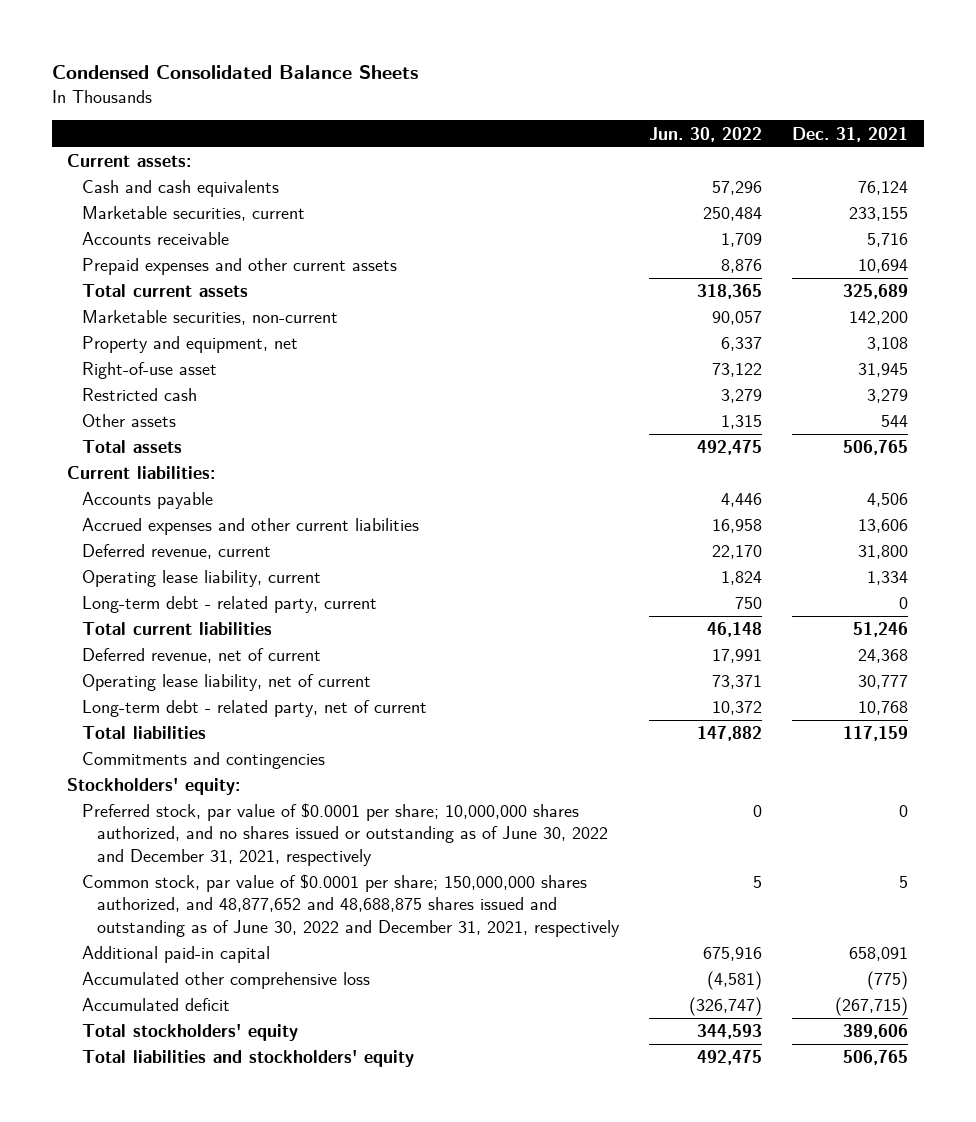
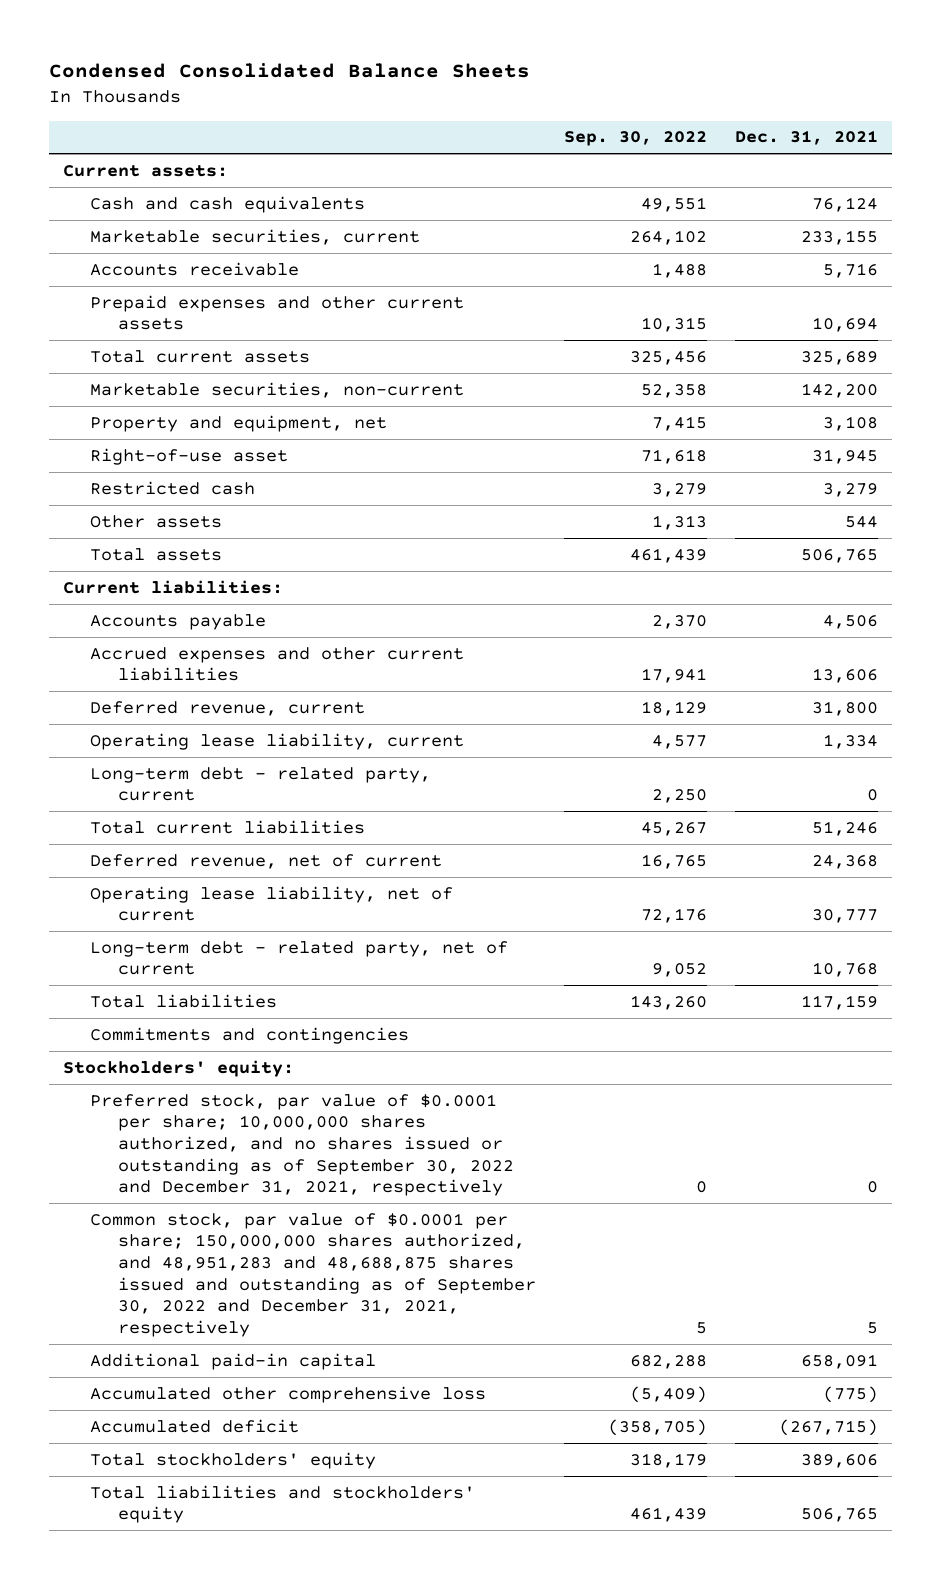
[649,126,763,142] Jun. 30, 2022 -> none
none -> [564,131,708,147] Sep. 30, 2022
[82,803,609,866] Preferred stock, par value of $0.0001 per share; 10,000,000 shares authorized, and no shares issued or outstanding as of June 30, 2022 and December 31, 2021, respectively -> [90,1093,515,1197] Preferred stock, par value of $0.0001 per share; 10,000,000 shares authorized, and no shares issued or outstanding as of September 30, 2022 and December 31, 2021, respectively
[82,874,621,937] Common stock, par value of $0.0001 per share; 150,000,000 shares authorized, and 48,877,652 and 48,688,875 shares issued and outstanding as of June 30, 2022 and December 31, 2021, respectively -> [90,1212,537,1337] Common stock, par value of $0.0001 per share; 150,000,000 shares authorized, and 48,951,283 and 48,688,875 shares issued and outstanding as of September 30, 2022 and December 31, 2021, respectively

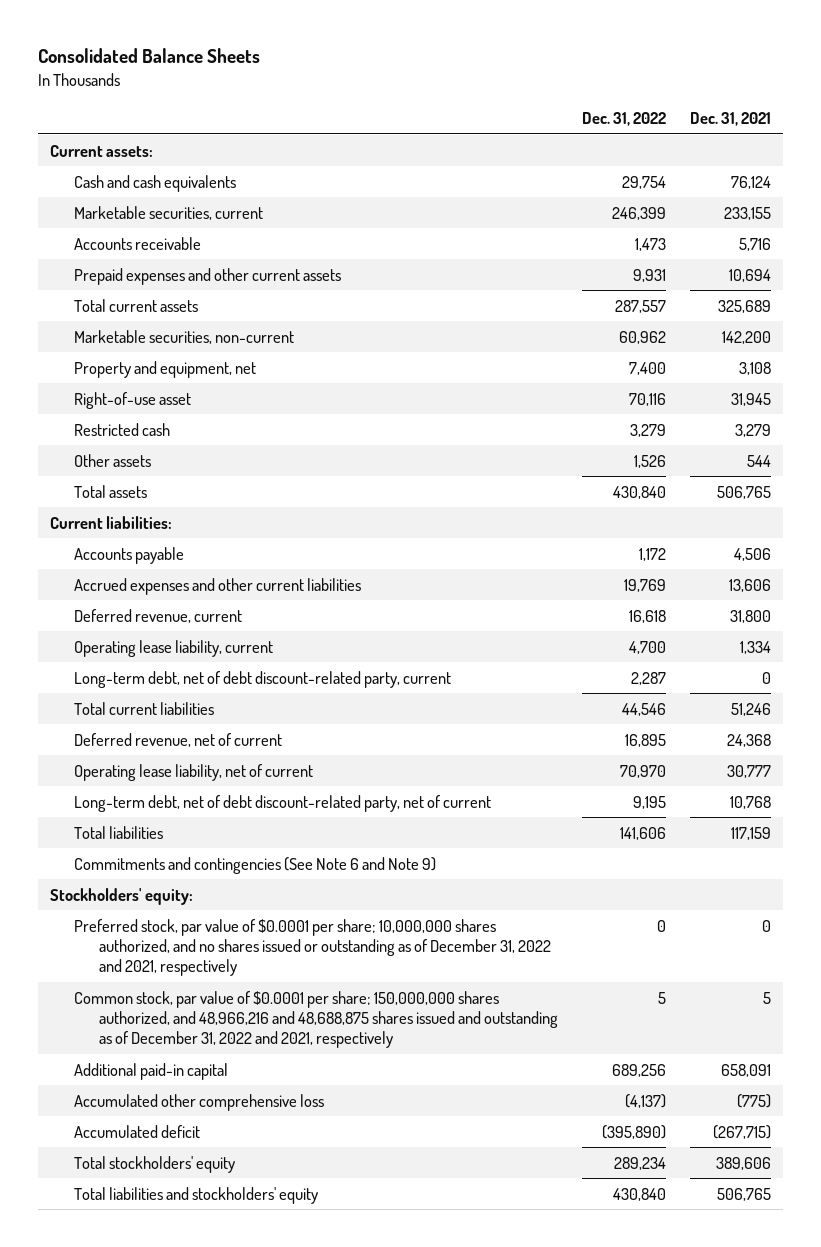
[48,63,530,79] Condensed Consolidated Balance Sheets -> [37,48,260,64] Consolidated Balance Sheets
[564,131,708,147] Sep. 30, 2022 -> none
none -> [582,112,667,127] Dec. 31, 2022
[90,766,432,802] Long-term debt - related party, current -> [74,670,452,688] Long-term debt, net of debt discount-related party, current
[90,940,509,976] Long-term debt - related party, net of current -> [74,794,492,812] Long-term debt, net of debt discount-related party, net of current
[90,1026,410,1044] Commitments and contingencies -> [74,856,437,874] Commitments and contingencies (See Note 6 and Note 9)
[90,1093,515,1197] Preferred stock, par value of $0.0001 per share; 10,000,000 shares authorized, and no shares issued or outstanding as of September 30, 2022 and December 31, 2021, respectively -> [74,918,551,977] Preferred stock, par value of $0.0001 per share; 10,000,000 shares authorized, and no shares issued or outstanding as of December 31, 2022 and 2021, respectively
[90,1212,537,1337] Common stock, par value of $0.0001 per share; 150,000,000 shares authorized, and 48,951,283 and 48,688,875 shares issued and outstanding as of September 30, 2022 and December 31, 2021, respectively -> [74,990,558,1049] Common stock, par value of $0.0001 per share; 150,000,000 shares authorized, and 48,966,216 and 48,688,875 shares issued and outstanding as of December 31, 2022 and 2021, respectively

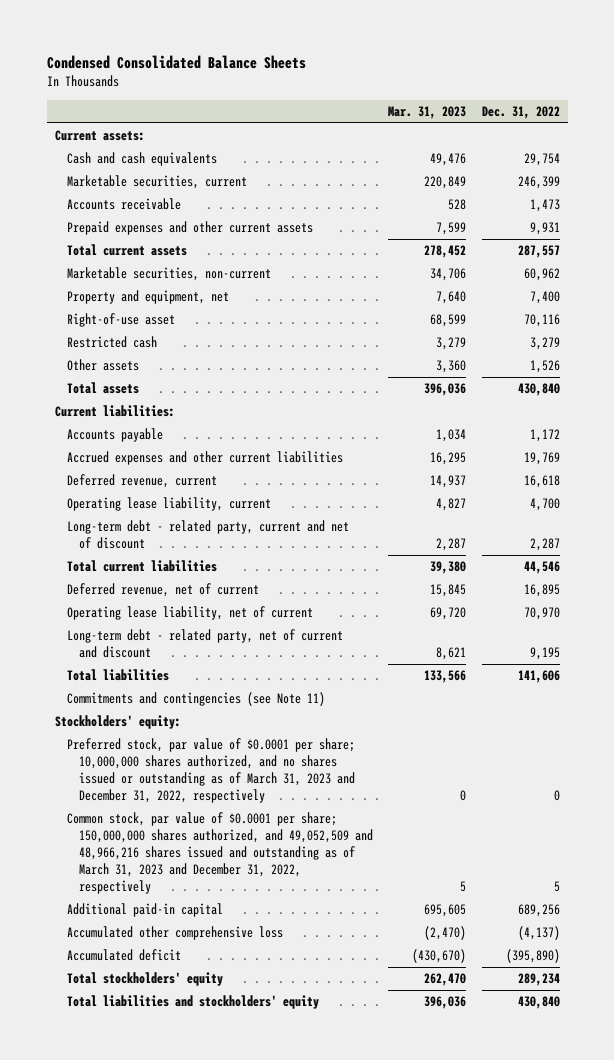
[37,48,260,64] Consolidated Balance Sheets -> [46,54,306,69] Condensed Consolidated Balance Sheets
[690,112,772,127] Dec. 31, 2021 -> none
none -> [388,105,467,119] Mar. 31, 2023
[74,670,452,688] Long-term debt, net of debt discount-related party, current -> [66,520,349,550] Long-term debt - related party, current and net of discount
[74,794,492,812] Long-term debt, net of debt discount-related party, net of current -> [66,629,343,659] Long-term debt - related party, net of current and discount
[74,856,437,874] Commitments and contingencies (See Note 6 and Note 9) -> [66,692,325,707] Commitments and contingencies (see Note 11)
[74,918,551,977] Preferred stock, par value of $0.0001 per share; 10,000,000 shares authorized, and no shares issued or outstanding as of December 31, 2022 and 2021, respectively -> [66,738,355,804] Preferred stock, par value of $0.0001 per share; 10,000,000 shares authorized, and no shares issued or outstanding as of March 31, 2023 and December 31, 2022, respectively
[74,990,558,1049] Common stock, par value of $0.0001 per share; 150,000,000 shares authorized, and 48,966,216 and 48,688,875 shares issued and outstanding as of December 31, 2022 and 2021, respectively -> [66,812,373,895] Common stock, par value of $0.0001 per share; 150,000,000 shares authorized, and 49,052,509 and 48,966,216 shares issued and outstanding as of March 31, 2023 and December 31, 2022, respectively

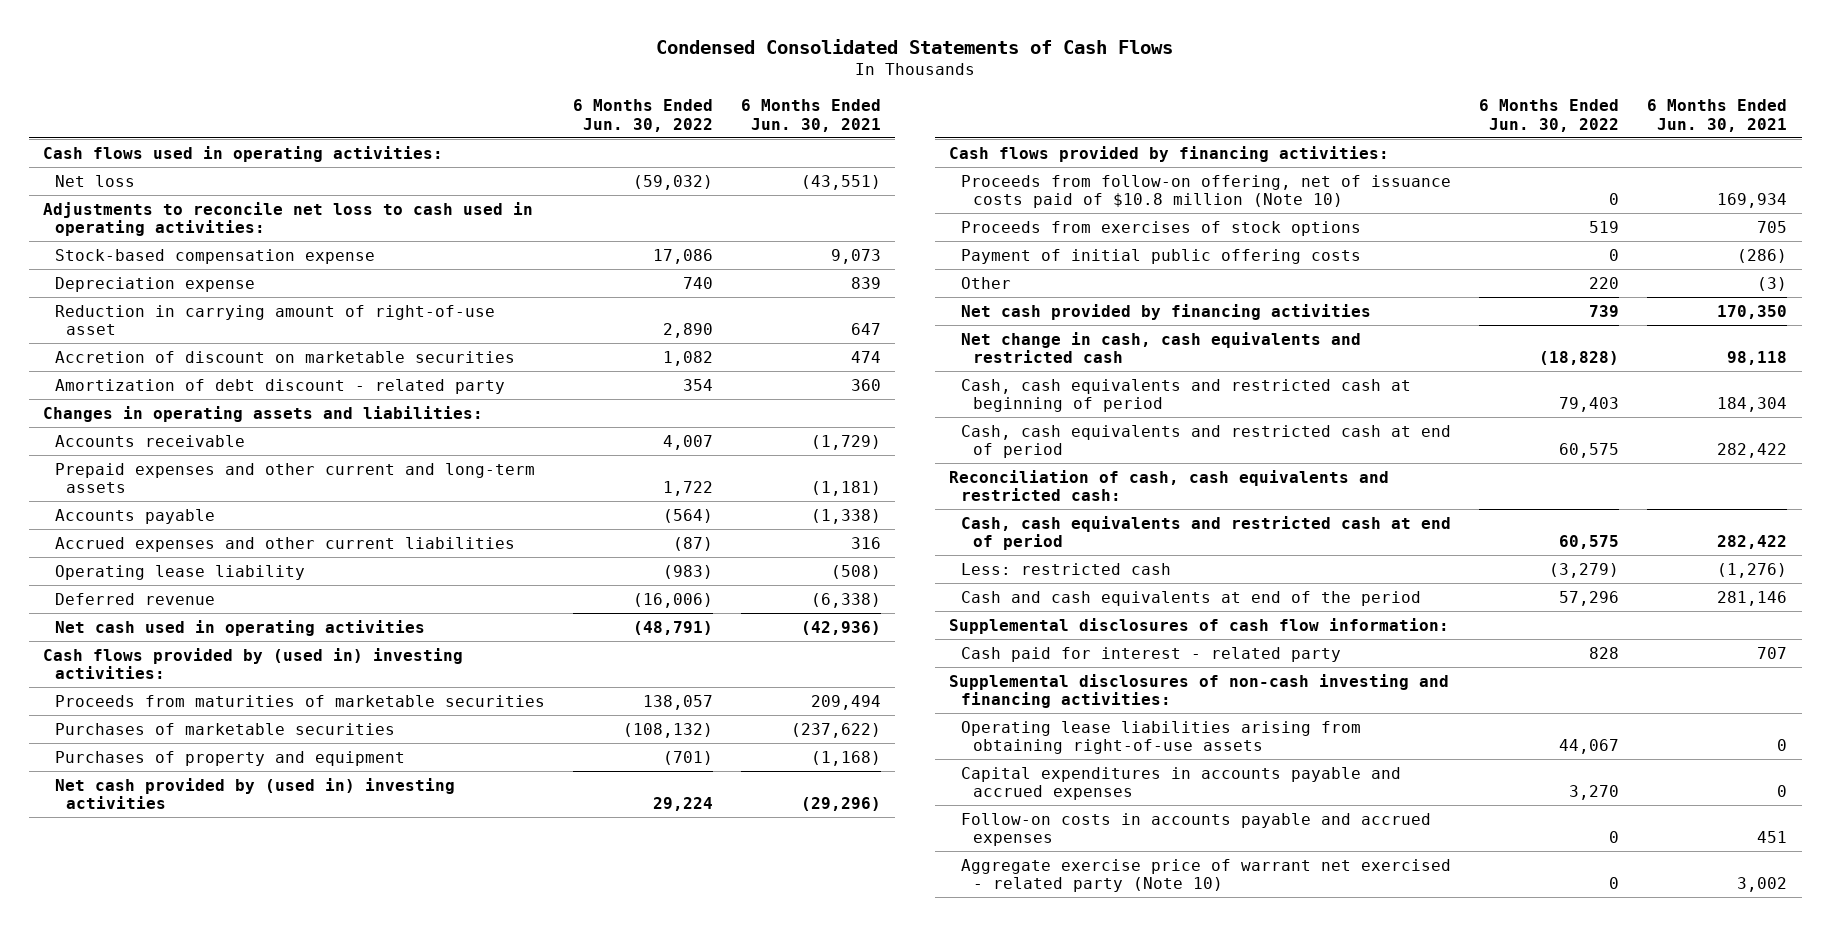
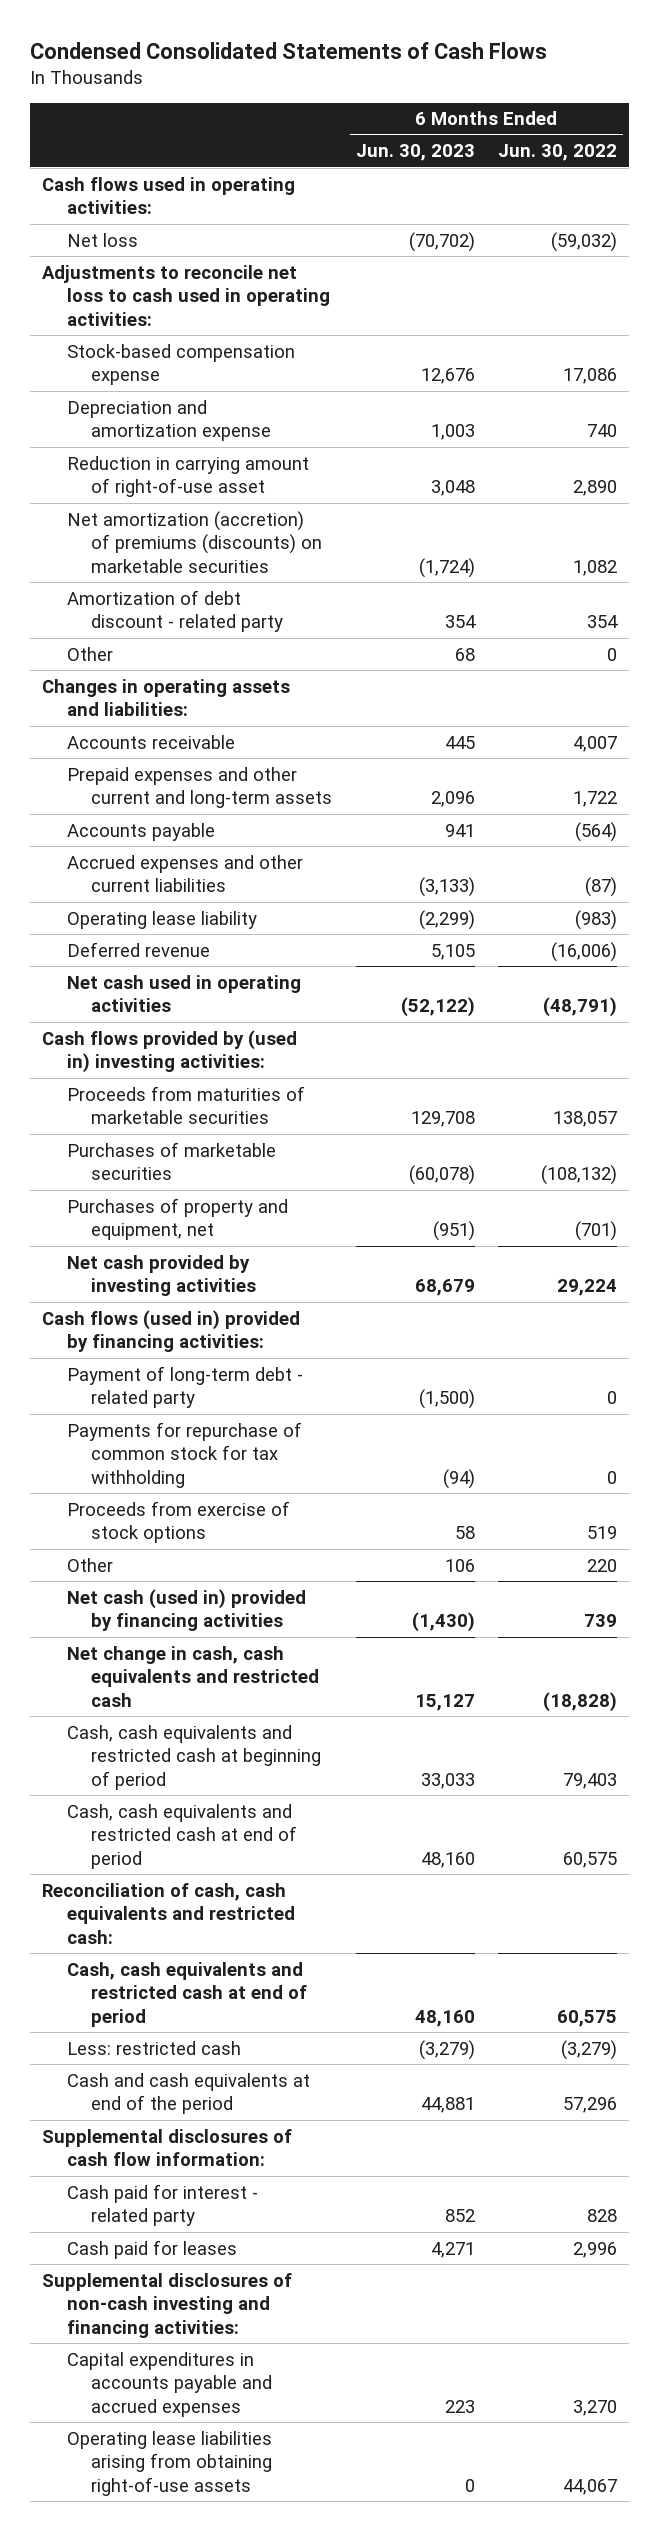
[741,98,882,132] 6 Months Ended Jun. 30, 2021 -> none
none -> [355,144,475,162] Jun. 30, 2023
[54,276,255,292] Depreciation expense -> [66,399,272,442] Depreciation and amortization expense
[54,350,515,363] Accretion of discount on marketable securities -> [66,510,323,574] Net amortization (accretion) of premiums (discounts) on marketable securities
none -> [66,646,113,661] Other
[961,174,1452,209] Proceeds from follow-on offering, net of issuance costs paid of $10.8 million (Note 10) -> none
[961,248,1362,264] Payment of initial public offering costs -> none
[54,750,405,766] Purchases of property and equipment -> [66,1197,288,1241] Purchases of property and equipment, net
[54,777,455,810] Net cash provided by (used in) investing activities -> [66,1254,257,1297] Net cash provided by investing activities
[949,145,1390,162] Cash flows provided by financing activities: -> [41,1309,300,1353] Cash flows (used in) provided by financing activities:
none -> [66,1365,303,1409] Payment of long-term debt - related party
none -> [66,1421,302,1489] Payments for repurchase of common stock for tax withholding
[961,220,1362,236] Proceeds from exercises of stock options -> [66,1500,290,1544] Proceeds from exercise of stock options
[961,303,1372,320] Net cash provided by financing activities -> [66,1588,306,1632] Net cash (used in) provided by financing activities
none -> [66,2239,237,2259] Cash paid for leases
[961,812,1432,847] Follow-on costs in accounts payable and accrued expenses -> none
[961,858,1452,893] Aggregate exercise price of warrant net exercised - related party (Note 10) -> none
[961,720,1362,755] Operating lease liabilities arising from obtaining right-of-use assets -> [66,2430,273,2497] Operating lease liabilities arising from obtaining right-of-use assets

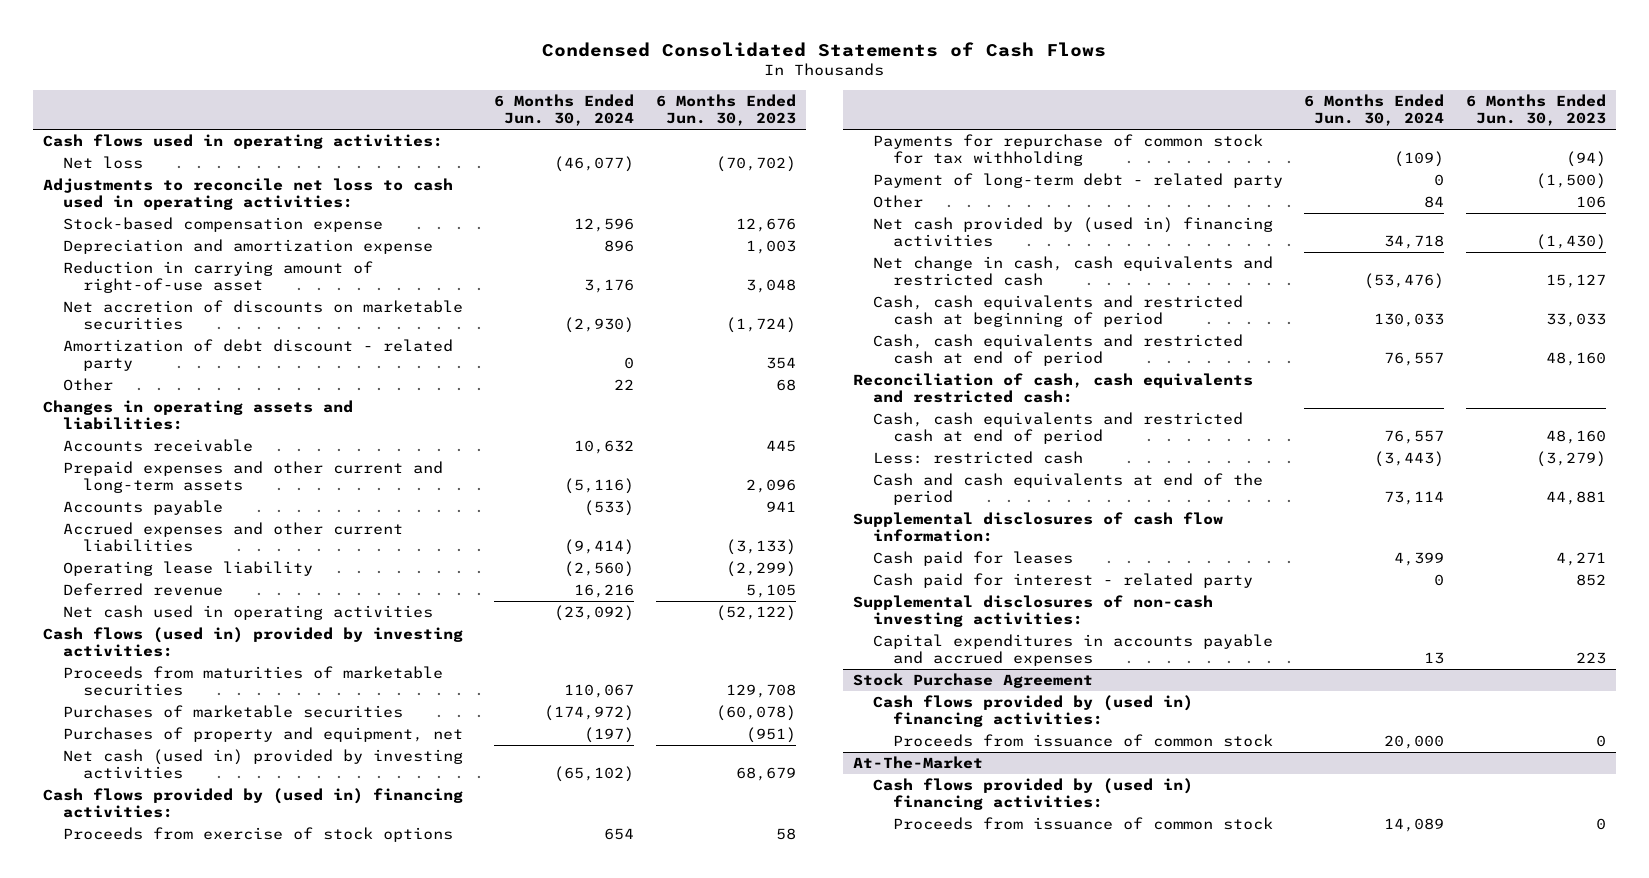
[497,144,617,162] Jun. 30, 2022 -> none
none -> [494,94,635,127] 6 Months Ended Jun. 30, 2024
[66,510,323,574] Net amortization (accretion) of premiums (discounts) on marketable securities -> [63,300,464,331] Net accretion of discounts on marketable securities
[41,1029,297,1074] Cash flows provided by (used in) investing activities: -> [43,627,464,658] Cash flows (used in) provided by investing activities:
[66,1254,257,1297] Net cash provided by investing activities -> [63,749,464,780] Net cash (used in) provided by investing activities
[41,1309,300,1353] Cash flows (used in) provided by financing activities: -> [43,788,464,819] Cash flows provided by (used in) financing activities:
[66,1421,302,1489] Payments for repurchase of common stock for tax withholding -> [873,134,1264,167] Payments for repurchase of common stock for tax withholding
[66,1365,303,1409] Payment of long-term debt - related party -> [873,173,1284,189] Payment of long-term debt - related party
[66,1588,306,1632] Net cash (used in) provided by financing activities -> [873,217,1274,248] Net cash provided by (used in) financing activities
[66,2183,258,2227] Cash paid for interest - related party -> [873,573,1254,589] Cash paid for interest - related party
[41,2272,292,2339] Supplemental disclosures of non-cash investing and financing activities: -> [853,595,1214,628] Supplemental disclosures of non-cash investing activities:
[66,2430,273,2497] Operating lease liabilities arising from obtaining right-of-use assets -> none
none -> [853,673,1094,689] Stock Purchase Agreement
none -> [873,695,1194,728] Cash flows provided by (used in) financing activities:
none -> [893,734,1274,748] Proceeds from issuance of common stock
none -> [853,756,984,770] At-The-Market
none -> [873,778,1194,811] Cash flows provided by (used in) financing activities:
none -> [893,817,1274,831] Proceeds from issuance of common stock

